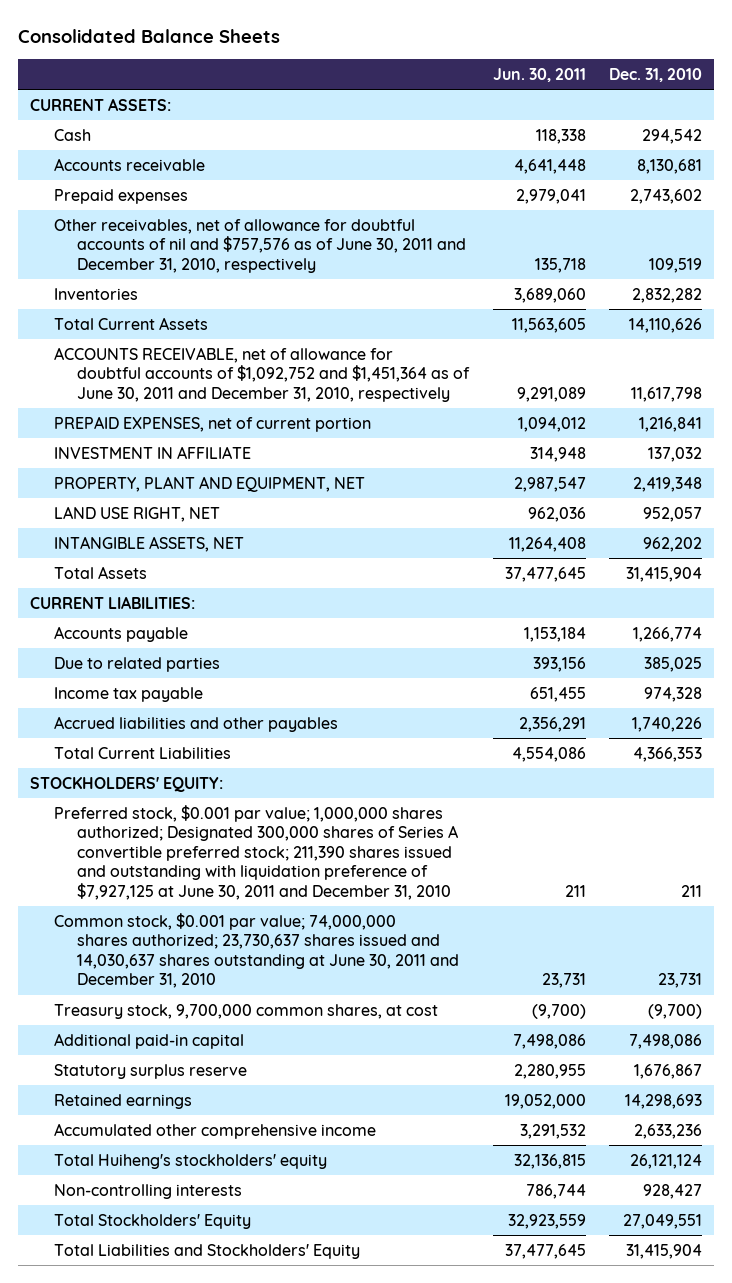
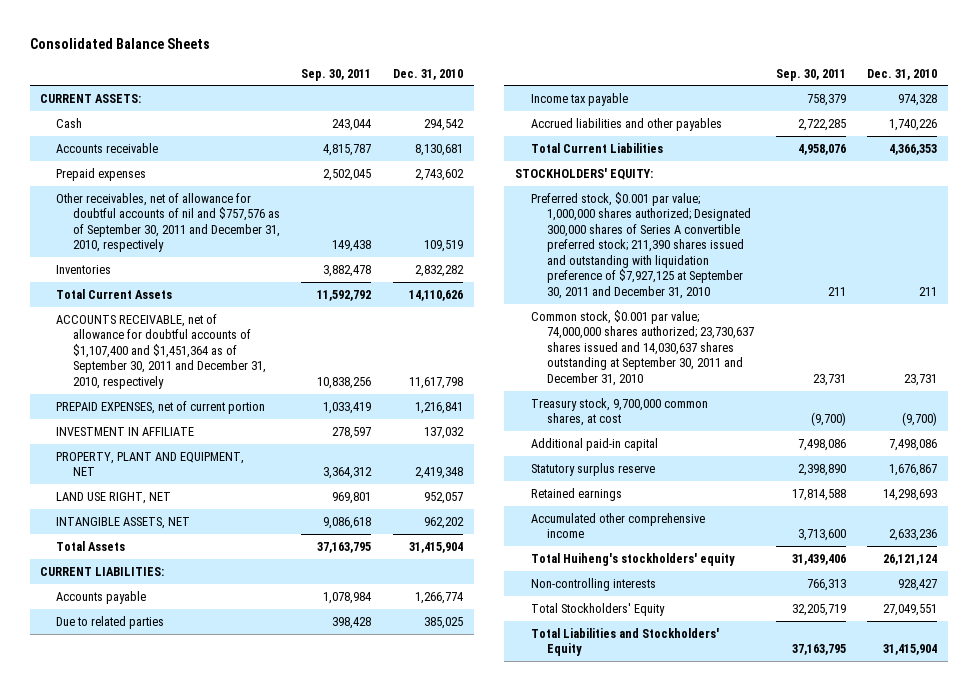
[492,68,586,83] Jun. 30, 2011 -> none
none -> [301,68,372,81] Sep. 30, 2011
[53,218,467,273] Other receivables, net of allowance for doubtful accounts of nil and $757,576 as of June 30, 2011 and December 31, 2010, respectively -> [56,192,280,253] Other receivables, net of allowance for doubtful accounts of nil and $757,576 as of September 30, 2011 and December 31, 2010, respectively
[53,346,471,402] ACCOUNTS RECEIVABLE, net of allowance for doubtful accounts of $1,092,752 and $1,451,364 as of June 30, 2011 and December 31, 2010, respectively -> [56,313,266,389] ACCOUNTS RECEIVABLE, net of allowance for doubtful accounts of $1,107,400 and $1,451,364 as of September 30, 2011 and December 31, 2010, respectively
[53,804,459,900] Preferred stock, $0.001 par value; 1,000,000 shares authorized; Designated 300,000 shares of Series A convertible preferred stock; 211,390 shares issued and outstanding with liquidation preference of $7,927,125 at June 30, 2011 and December 31, 2010 -> [531,191,752,299] Preferred stock, $0.001 par value; 1,000,000 shares authorized; Designated 300,000 shares of Series A convertible preferred stock; 211,390 shares issued and outstanding with liquidation preference of $7,927,125 at September 30, 2011 and December 31, 2010
[53,912,460,989] Common stock, $0.001 par value; 74,000,000 shares authorized; 23,730,637 shares issued and 14,030,637 shares outstanding at June 30, 2011 and December 31, 2010 -> [531,309,755,386] Common stock, $0.001 par value; 74,000,000 shares authorized; 23,730,637 shares issued and 14,030,637 shares outstanding at September 30, 2011 and December 31, 2010

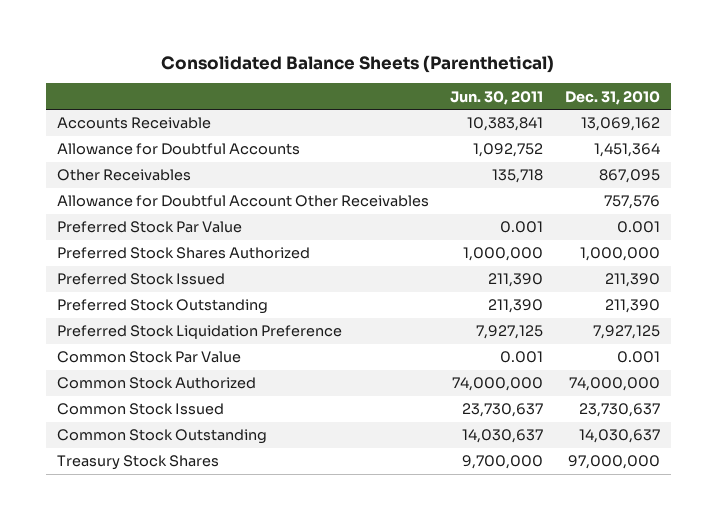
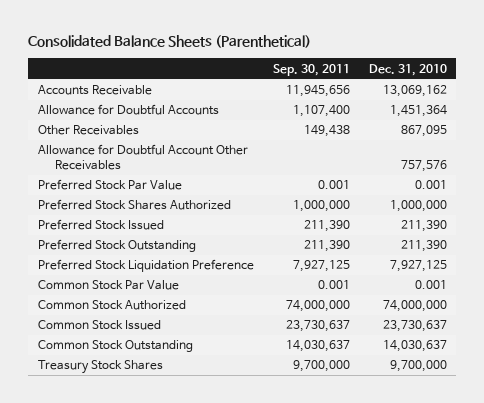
[450,90,544,105] Jun. 30, 2011 -> none
none -> [272,63,350,76] Sep. 30, 2011
[568,455,661,470] 97,000,000 -> [389,360,447,373] 9,700,000

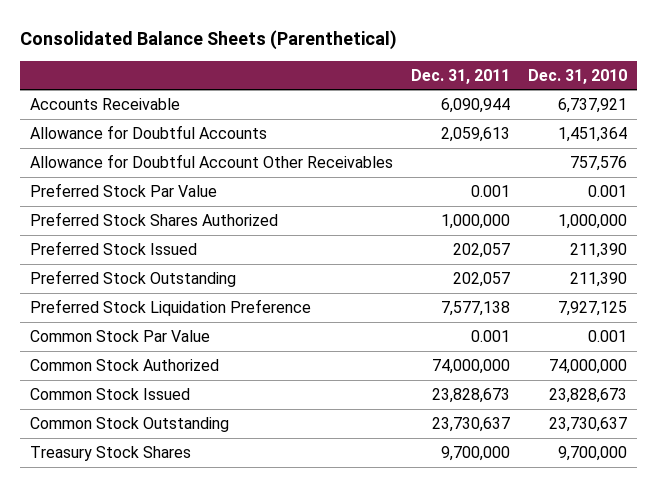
[272,63,350,76] Sep. 30, 2011 -> none
none -> [410,68,510,84] Dec. 31, 2011
[382,85,447,98] 13,069,162 -> [558,98,628,114] 6,737,921
[37,125,139,136] Other Receivables -> none
[382,320,447,333] 23,730,637 -> [549,388,628,404] 23,828,673
[382,340,447,353] 14,030,637 -> [549,417,628,433] 23,730,637

